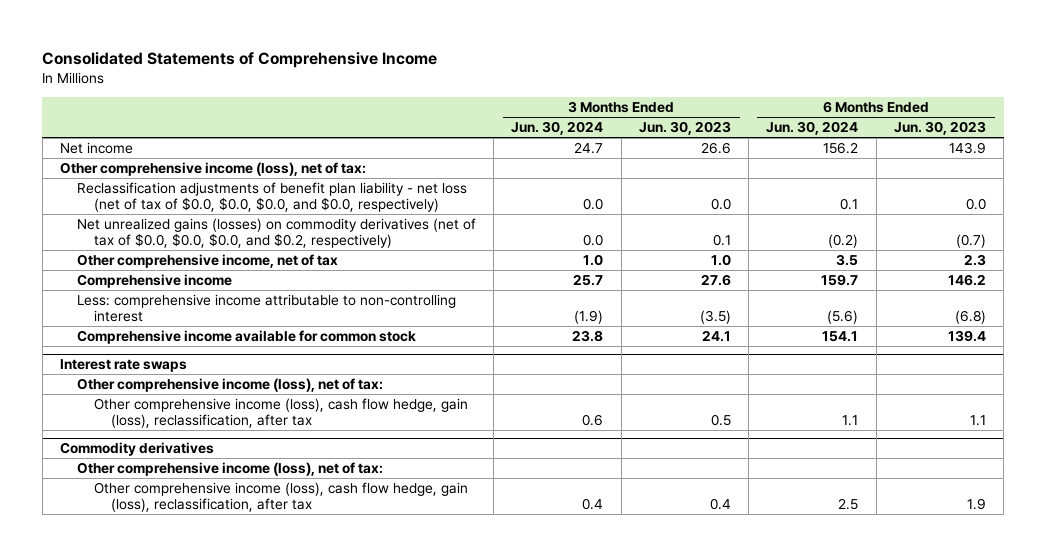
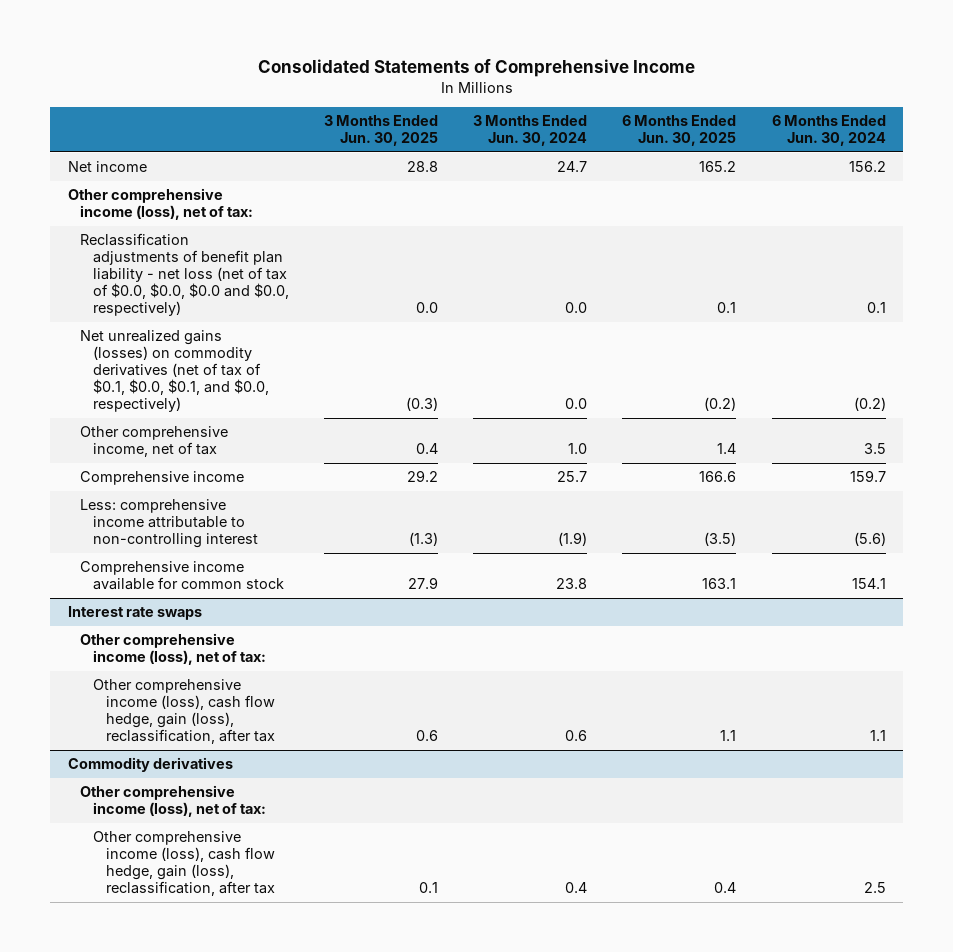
[638,121,731,136] Jun. 30, 2023 -> none
[893,121,986,136] Jun. 30, 2023 -> none
none -> [324,115,439,147] 3 Months Ended Jun. 30, 2025
none -> [622,115,737,147] 6 Months Ended Jun. 30, 2025
[76,182,467,213] Reclassification adjustments of benefit plan liability - net loss (net of tax of $0.0, $0.0, $0.0, and $0.0, respectively) -> [80,233,290,317] Reclassification adjustments of benefit plan liability - net loss (net of tax of $0.0, $0.0, $0.0 and $0.0, respectively)
[76,218,476,249] Net unrealized gains (losses) on commodity derivatives (net of tax of $0.0, $0.0, $0.0, and $0.2, respectively) -> [80,330,270,413] Net unrealized gains (losses) on commodity derivatives (net of tax of $0.1, $0.0, $0.1, and $0.0, respectively)

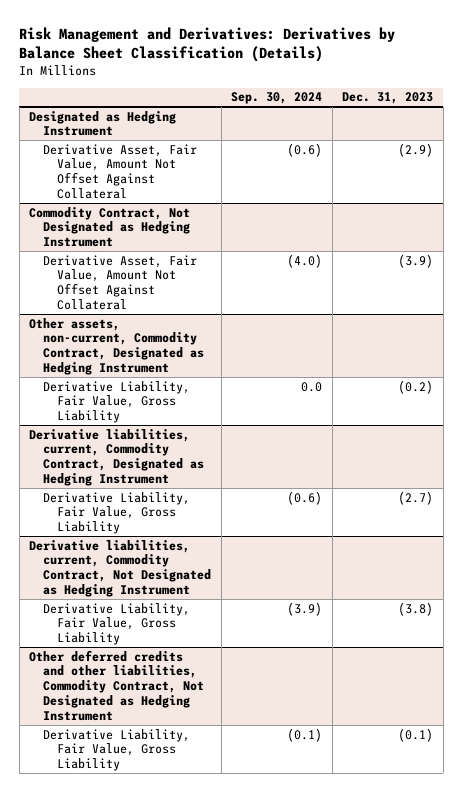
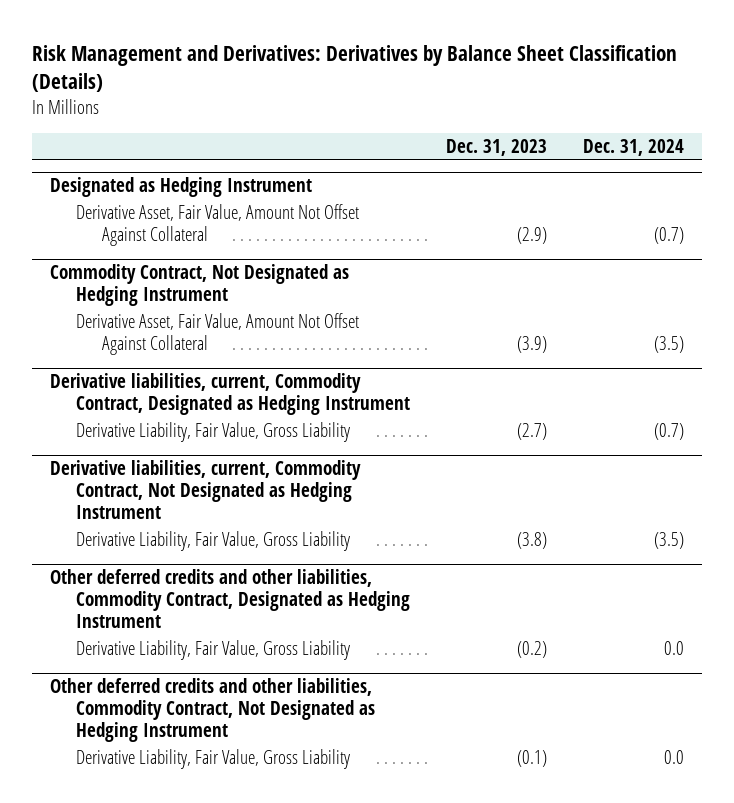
[231,92,323,105] Sep. 30, 2024 -> none
none -> [583,138,685,156] Dec. 31, 2024
[29,317,205,376] Other assets, non-current, Commodity Contract, Designated as Hedging Instrument -> none
[43,380,191,424] Derivative Liability, Fair Value, Gross Liability -> none
none -> [50,569,411,629] Other deferred credits and other liabilities, Commodity Contract, Designated as Hedging Instrument
none -> [76,640,351,661] Derivative Liability, Fair Value, Gross Liability

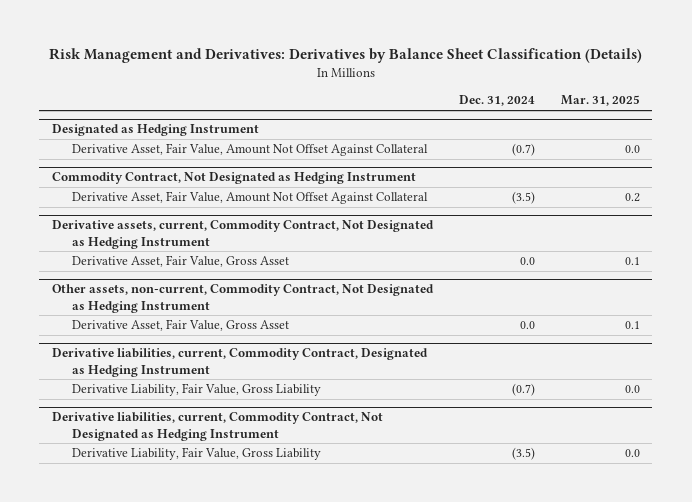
[446,138,548,156] Dec. 31, 2023 -> none
none -> [560,95,640,107] Mar. 31, 2025
none -> [51,220,434,249] Derivative assets, current, Commodity Contract, Not Designated as Hedging Instrument
none -> [71,255,289,268] Derivative Asset, Fair Value, Gross Asset
none -> [51,284,434,313] Other assets, non-current, Commodity Contract, Not Designated as Hedging Instrument
none -> [71,319,289,332] Derivative Asset, Fair Value, Gross Asset
[50,569,411,629] Other deferred credits and other liabilities, Commodity Contract, Designated as Hedging Instrument -> none
[76,640,351,661] Derivative Liability, Fair Value, Gross Liability -> none
[50,678,376,743] Other deferred credits and other liabilities, Commodity Contract, Not Designated as Hedging Instrument -> none
[76,749,351,770] Derivative Liability, Fair Value, Gross Liability -> none

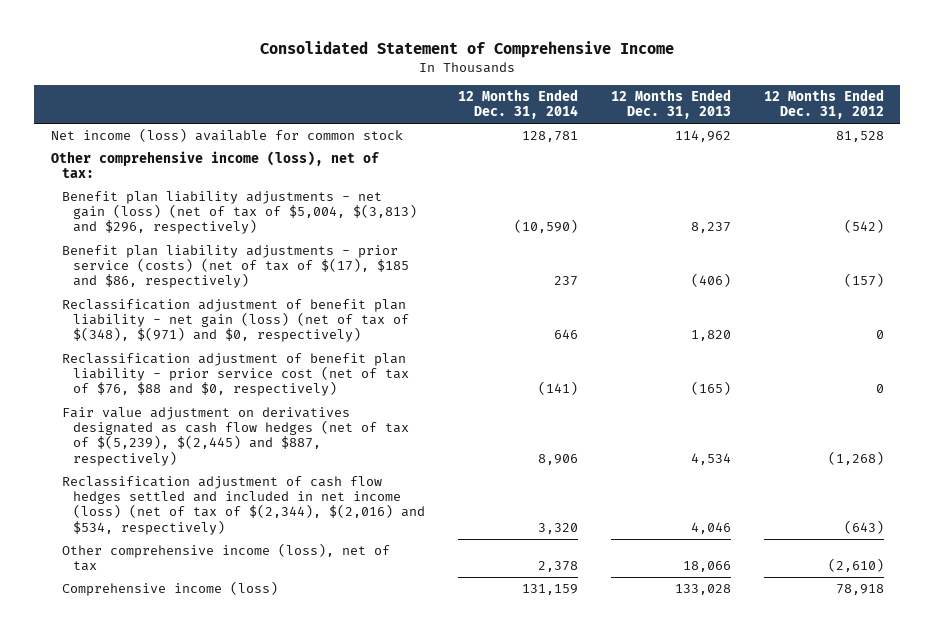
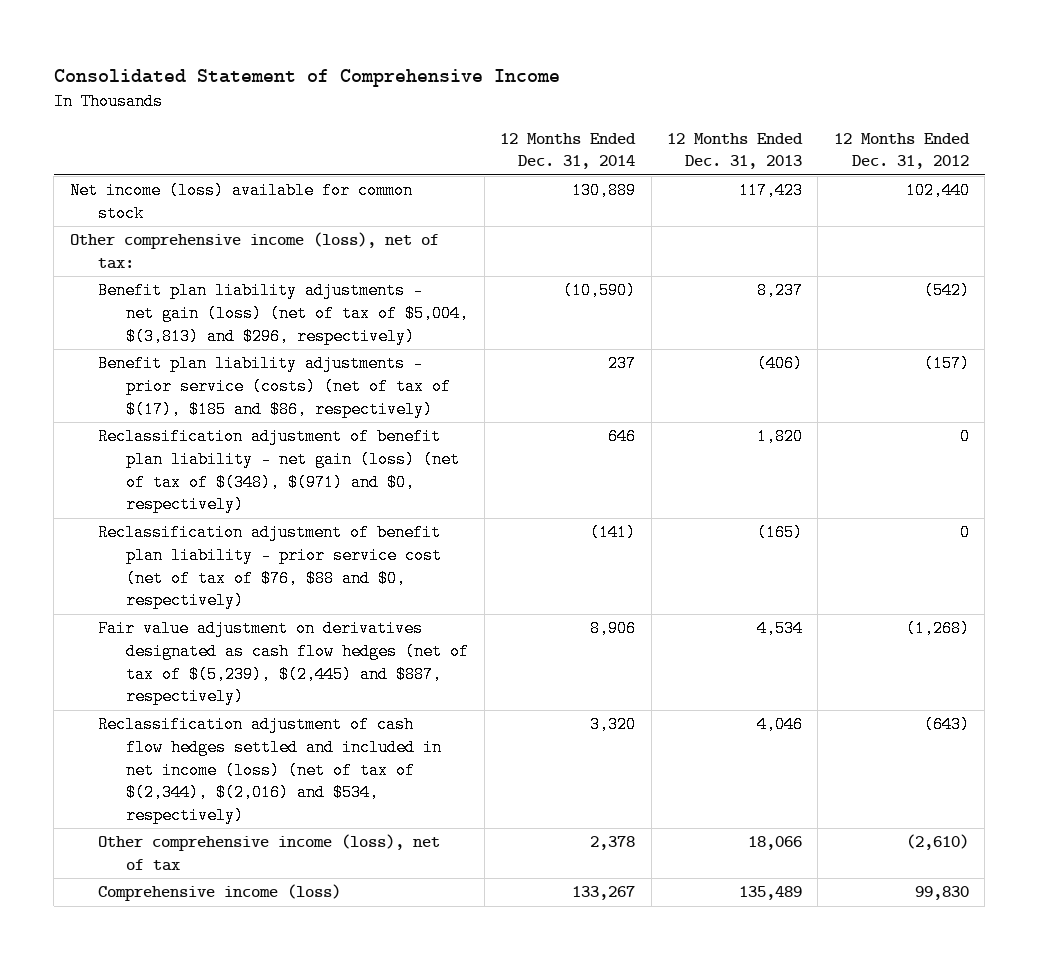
[522,131,579,143] 128,781 -> [572,182,637,200] 130,889
[674,130,731,143] 114,962 -> [739,182,804,200] 117,423
[835,131,884,143] 81,528 -> [905,182,970,200] 102,440
[522,584,579,596] 131,159 -> [572,886,636,901] 133,267
[674,584,731,596] 133,028 -> [739,886,803,901] 135,489
[835,584,884,596] 78,918 -> [914,886,969,901] 99,830

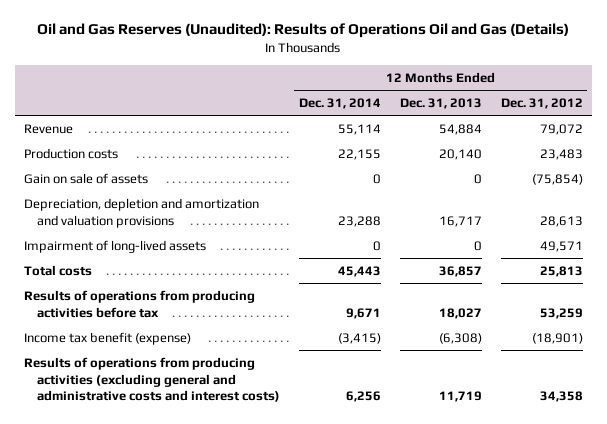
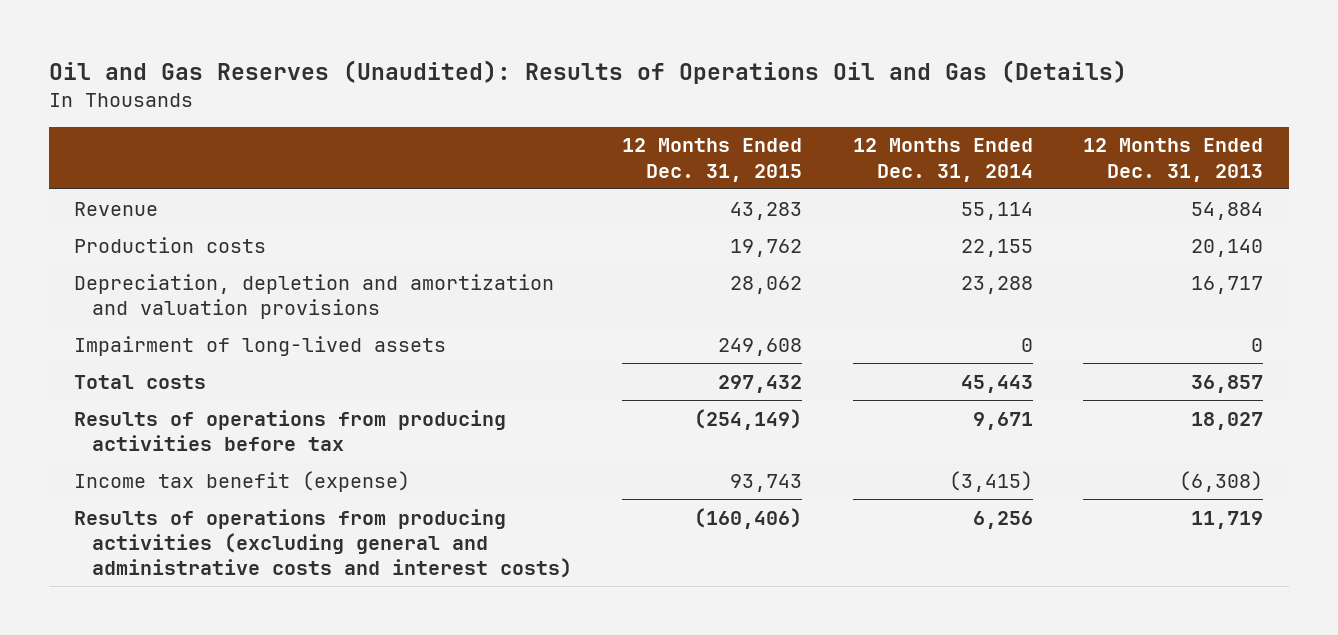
[500,97,583,109] Dec. 31, 2012 -> none
none -> [622,138,803,182] 12 Months Ended Dec. 31, 2015
[24,172,149,184] Gain on sale of assets -> none

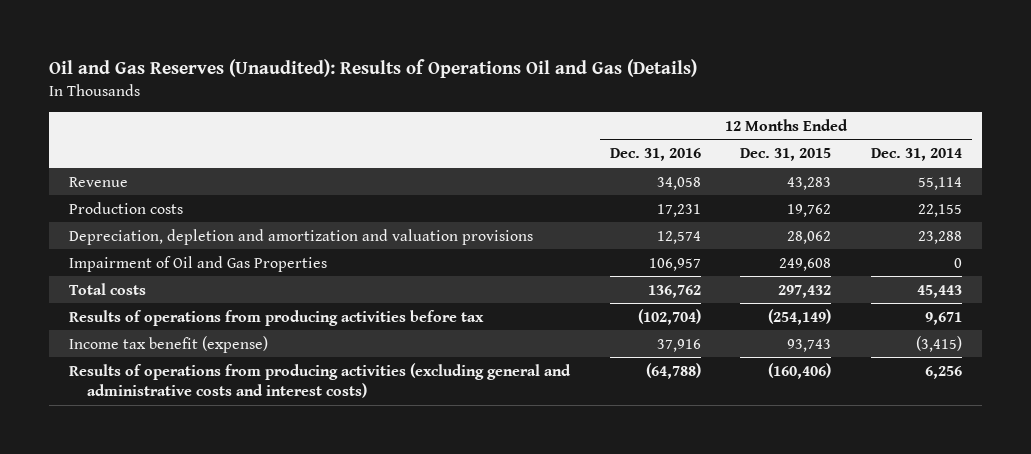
[1083,138,1264,182] 12 Months Ended Dec. 31, 2013 -> none
none -> [609,148,701,162] Dec. 31, 2016
[74,335,447,356] Impairment of long-lived assets -> [68,255,327,272] Impairment of Oil and Gas Properties

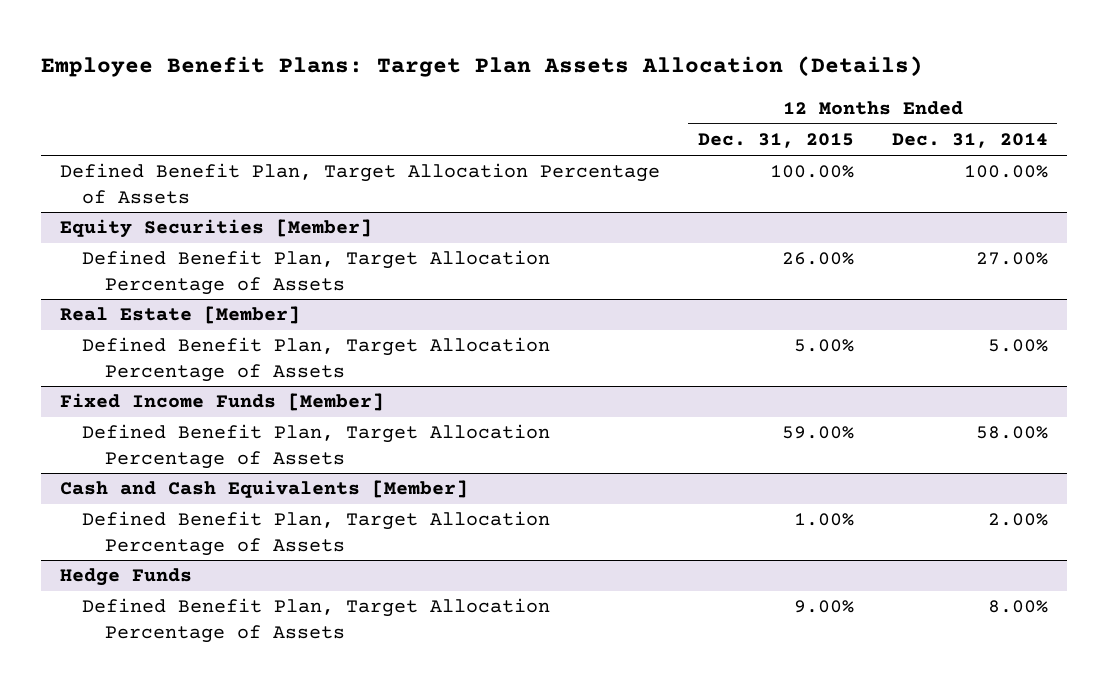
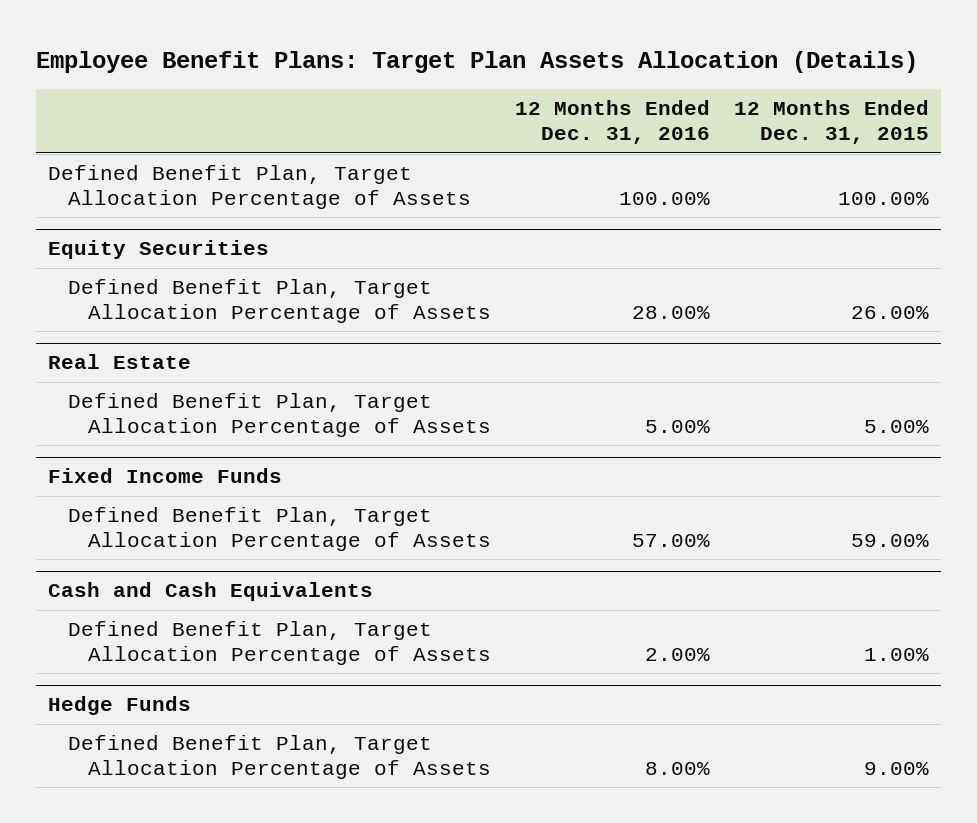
[891,133,1048,149] Dec. 31, 2014 -> none
none -> [515,100,711,145] 12 Months Ended Dec. 31, 2016
[60,219,373,239] Equity Securities [Member] -> [47,240,269,260] Equity Securities
[60,306,301,325] Real Estate [Member] -> [47,354,191,370] Real Estate
[60,393,385,412] Fixed Income Funds [Member] -> [47,468,282,484] Fixed Income Funds
[60,480,469,499] Cash and Cash Equivalents [Member] -> [47,582,373,602] Cash and Cash Equivalents

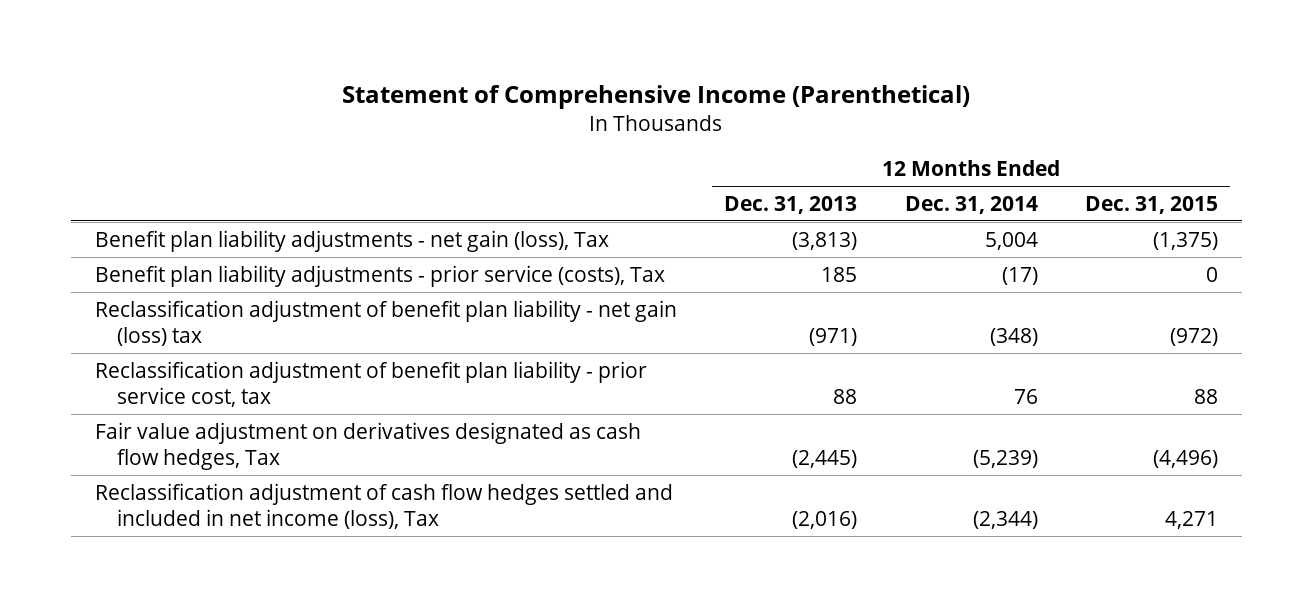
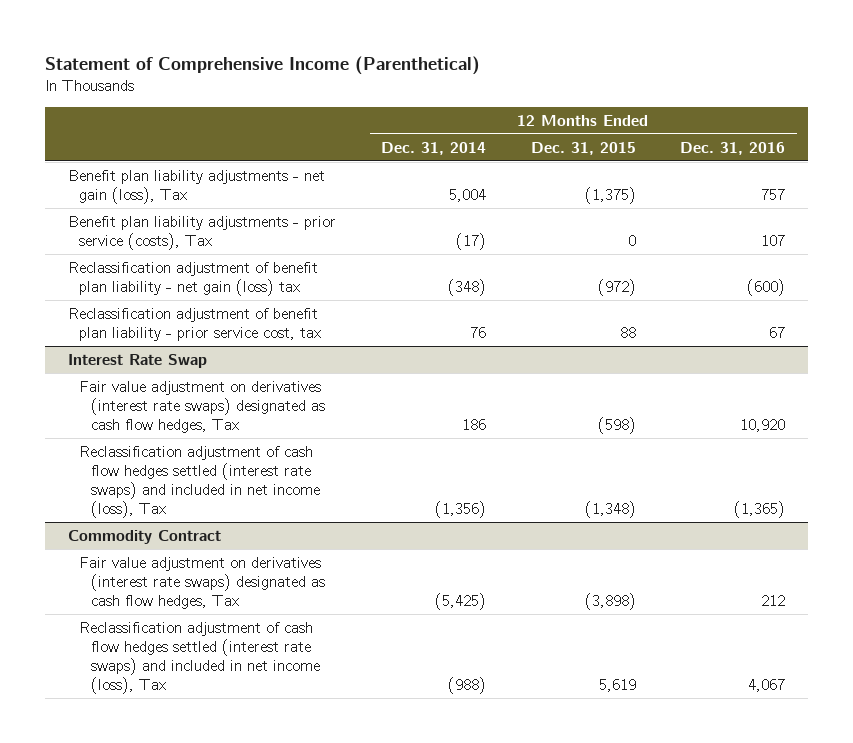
[724,195,858,214] Dec. 31, 2013 -> none
none -> [680,141,786,155] Dec. 31, 2016
none -> [67,353,207,368] Interest Rate Swap
[94,421,641,470] Fair value adjustment on derivatives designated as cash flow hedges, Tax -> [79,380,325,433] Fair value adjustment on derivatives (interest rate swaps) designated as cash flow hedges, Tax
[972,449,1038,468] (5,239) -> [461,418,486,430] 186
[1153,449,1219,468] (4,496) -> [597,416,636,434] (598)
[94,482,673,529] Reclassification adjustment of cash flow hedges settled and included in net income (loss), Tax -> [79,445,320,518] Reclassification adjustment of cash flow hedges settled (interest rate swaps) and included in net income (loss), Tax
[972,510,1038,529] (2,344) -> [434,500,486,518] (1,356)
[1165,510,1219,529] 4,271 -> [584,500,636,518] (1,348)
none -> [67,529,221,544] Commodity Contract
none -> [79,556,325,609] Fair value adjustment on derivatives (interest rate swaps) designated as cash flow hedges, Tax
none -> [79,621,320,694] Reclassification adjustment of cash flow hedges settled (interest rate swaps) and included in net income (loss), Tax

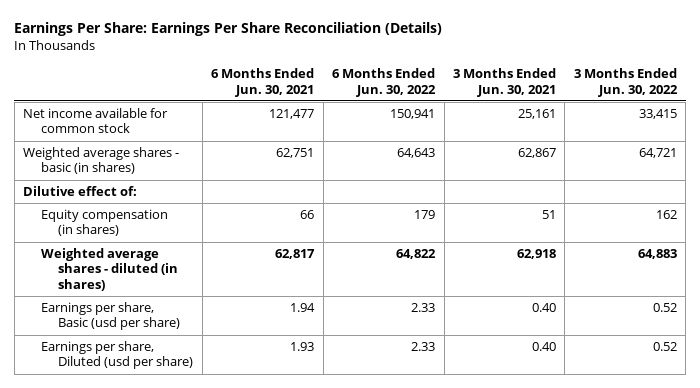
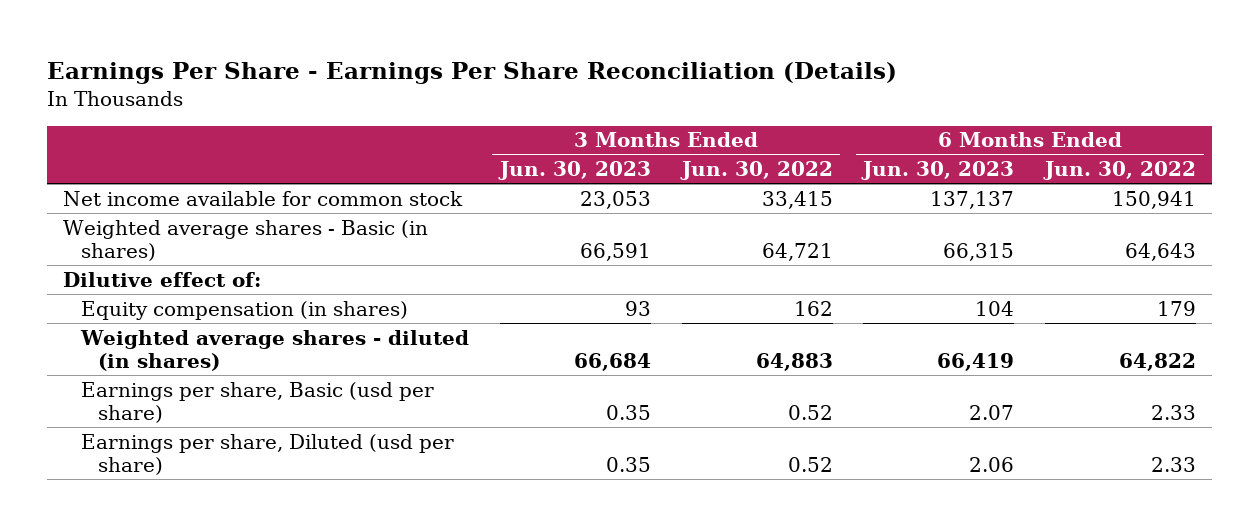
[14,22,443,37] Earnings Per Share: Earnings Per Share Reconciliation (Details) -> [47,61,898,84] Earnings Per Share - Earnings Per Share Reconciliation (Details)
[211,68,315,97] 6 Months Ended Jun. 30, 2021 -> none
[452,68,556,97] 3 Months Ended Jun. 30, 2021 -> none
none -> [497,161,651,181] Jun. 30, 2023
none -> [861,161,1015,181] Jun. 30, 2023
[23,147,180,175] Weighted average shares - basic (in shares) -> [62,219,428,262] Weighted average shares - Basic (in shares)

